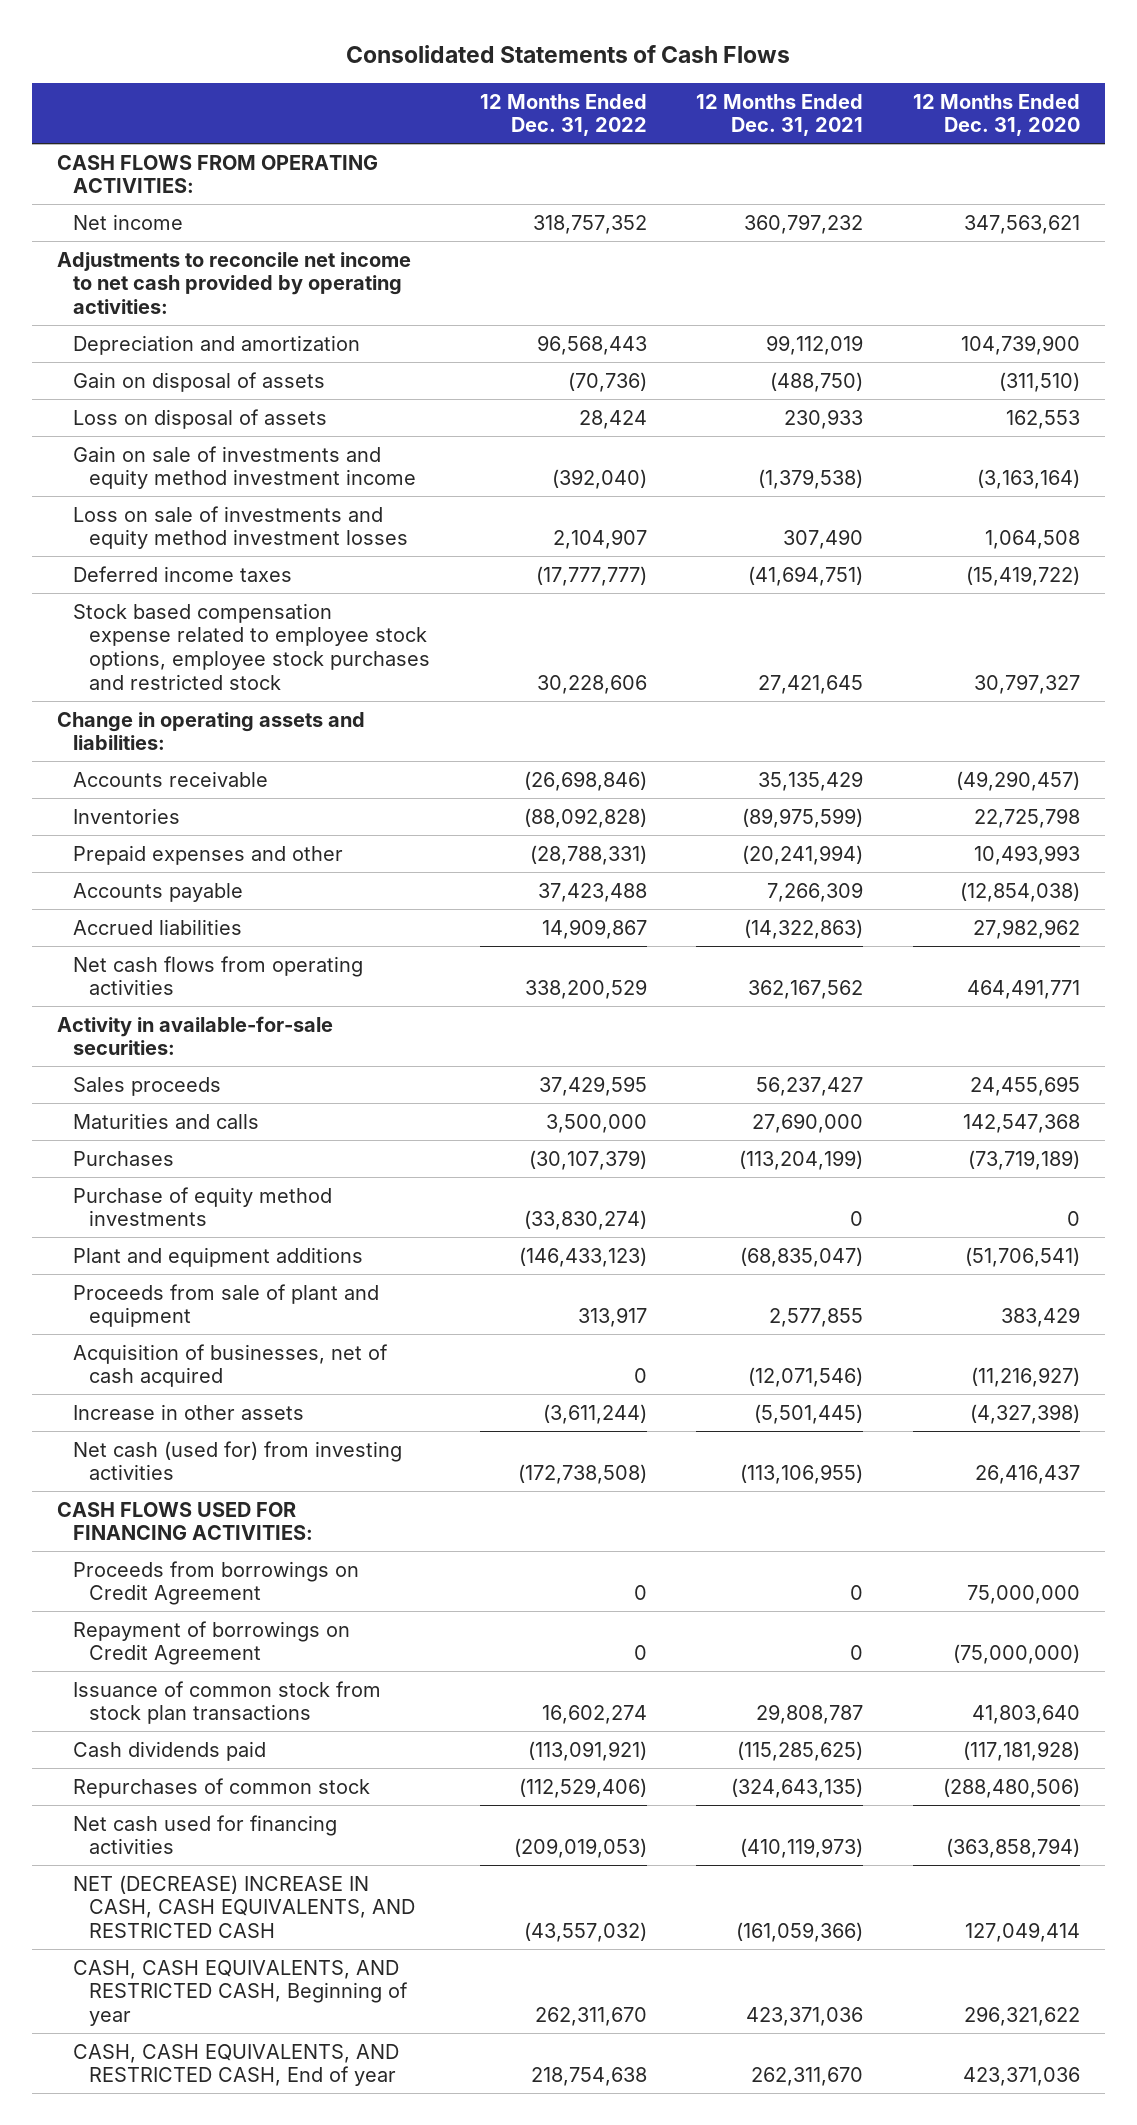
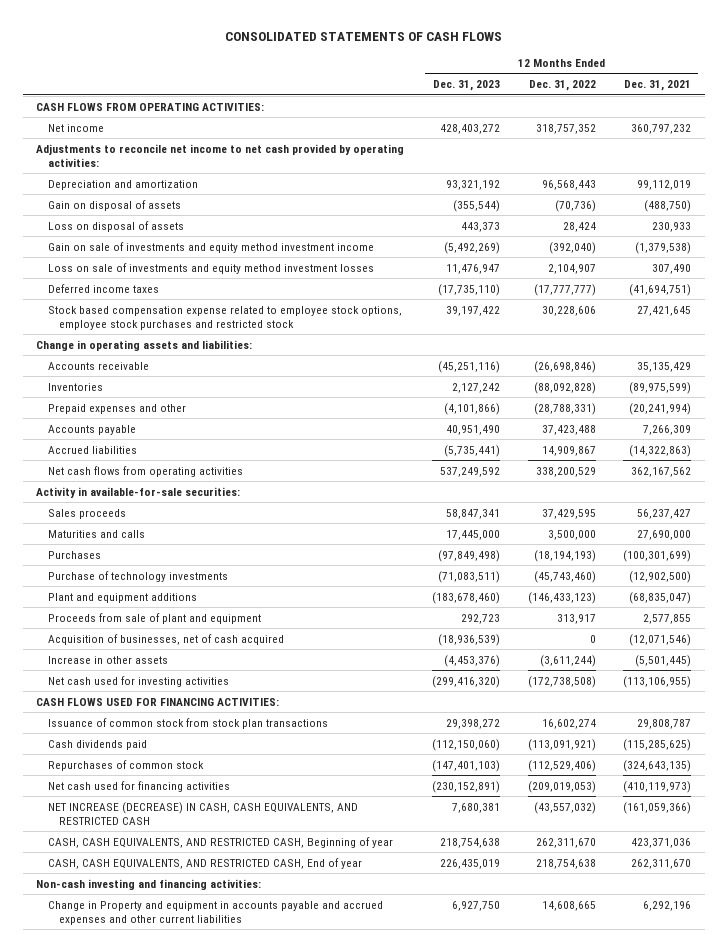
[346,45,791,64] Consolidated Statements of Cash Flows -> [224,31,502,41] CONSOLIDATED STATEMENTS OF CASH FLOWS
[913,93,1081,137] 12 Months Ended Dec. 31, 2020 -> none
none -> [433,80,501,92] Dec. 31, 2023
[528,1149,647,1170] (30,107,379) -> [533,549,596,562] (18,194,193)
[739,1149,864,1170] (113,204,199) -> [623,549,692,562] (100,301,699)
[72,1186,332,1227] Purchase of equity method investments -> [47,570,228,582] Purchase of technology investments
[523,1210,647,1231] (33,830,274) -> [533,570,596,583] (45,743,460)
[850,1211,864,1227] 0 -> [629,570,692,583] (12,902,500)
[72,1440,402,1481] Net cash (used for) from investing activities -> [47,675,229,687] Net cash used for investing activities
[72,1560,359,1606] Proceeds from borrowings on Credit Agreement -> none
[72,1620,350,1666] Repayment of borrowings on Credit Agreement -> none
[72,1874,416,1939] NET (DECREASE) INCREASE IN CASH, CASH EQUIVALENTS, AND RESTRICTED CASH -> [47,801,358,825] NET INCREASE (DECREASE) IN CASH, CASH EQUIVALENTS, AND RESTRICTED CASH
none -> [36,878,262,890] Non-cash investing and financing activities:
none -> [47,900,383,925] Change in Property and equipment in accounts payable and accrued expenses and other current liabilities

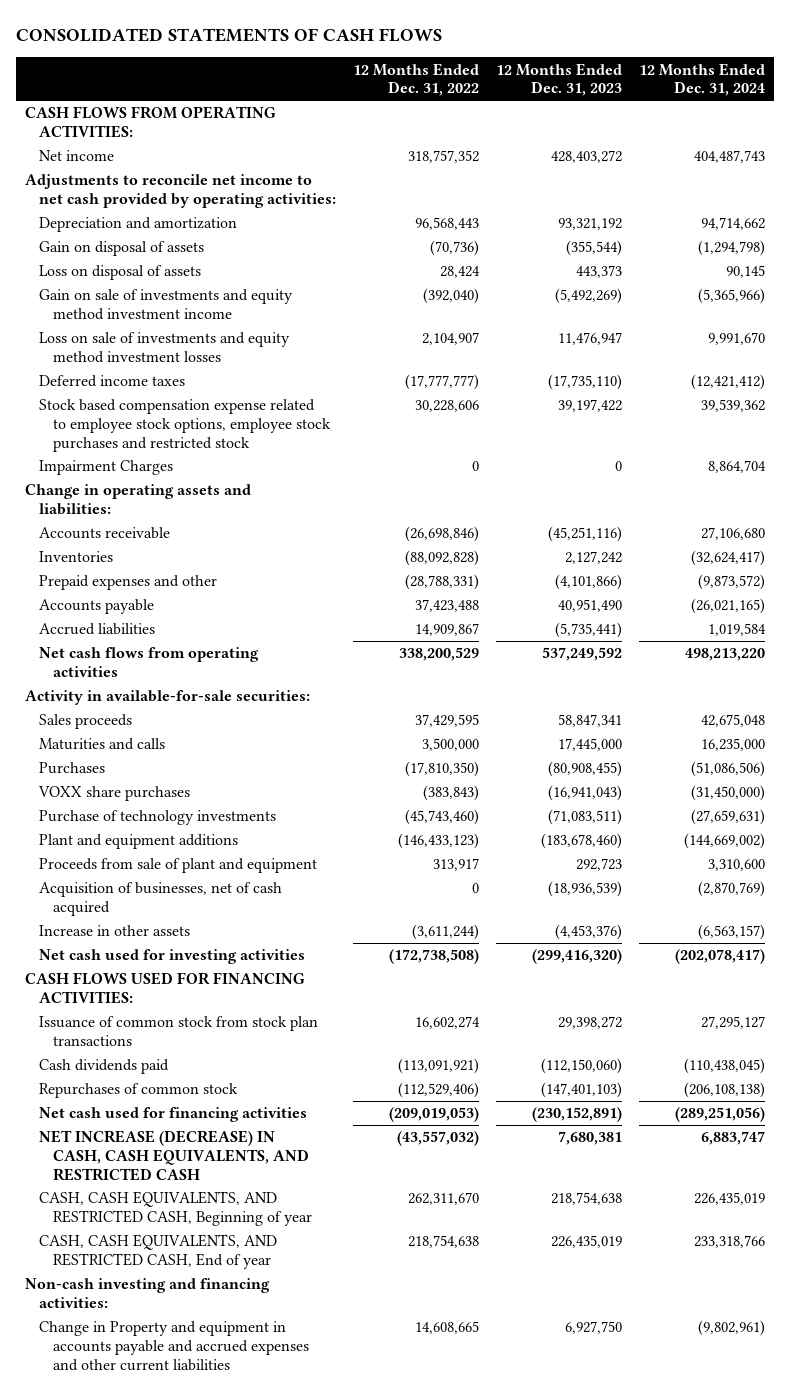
[624,80,692,92] Dec. 31, 2021 -> none
none -> [639,62,766,97] 12 Months Ended Dec. 31, 2024
none -> [38,460,173,476] Impairment Charges
[438,549,501,562] (97,849,498) -> [548,761,623,778] (80,908,455)
[533,549,596,562] (18,194,193) -> [404,761,479,778] (17,810,350)
none -> [37,786,190,802] VOXX share purchases

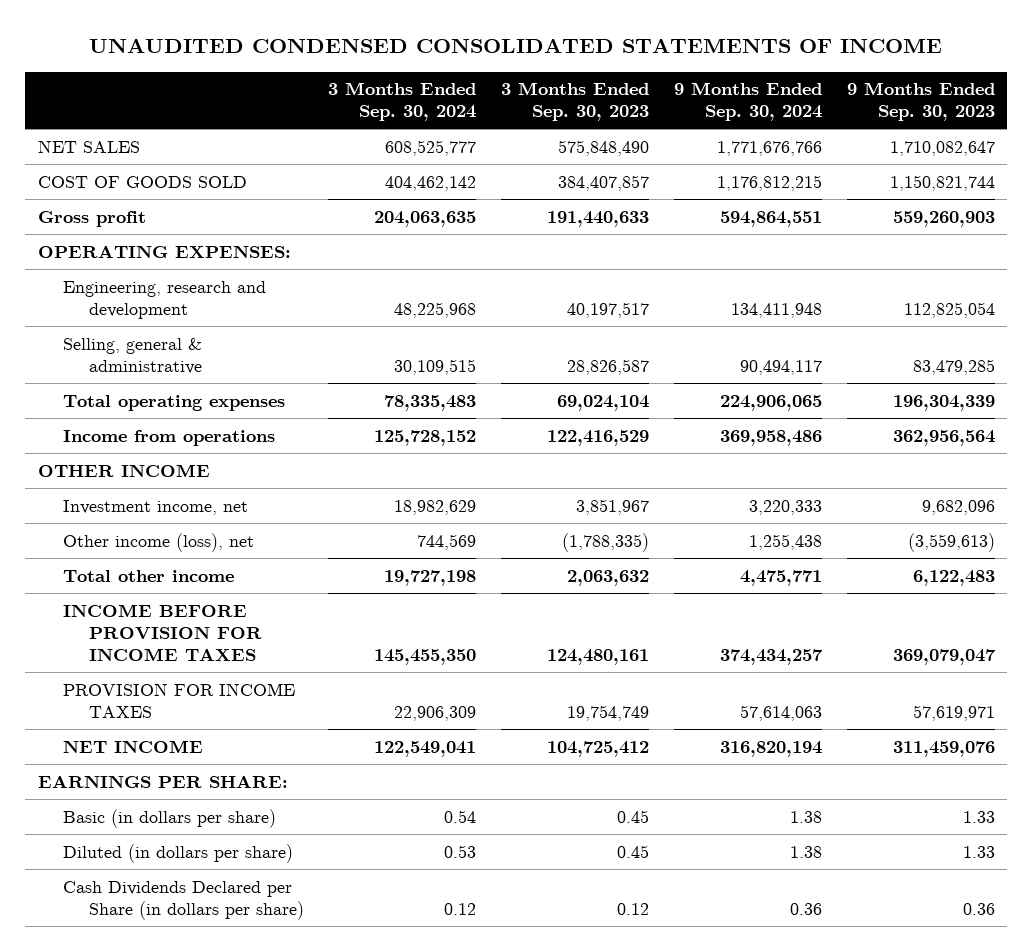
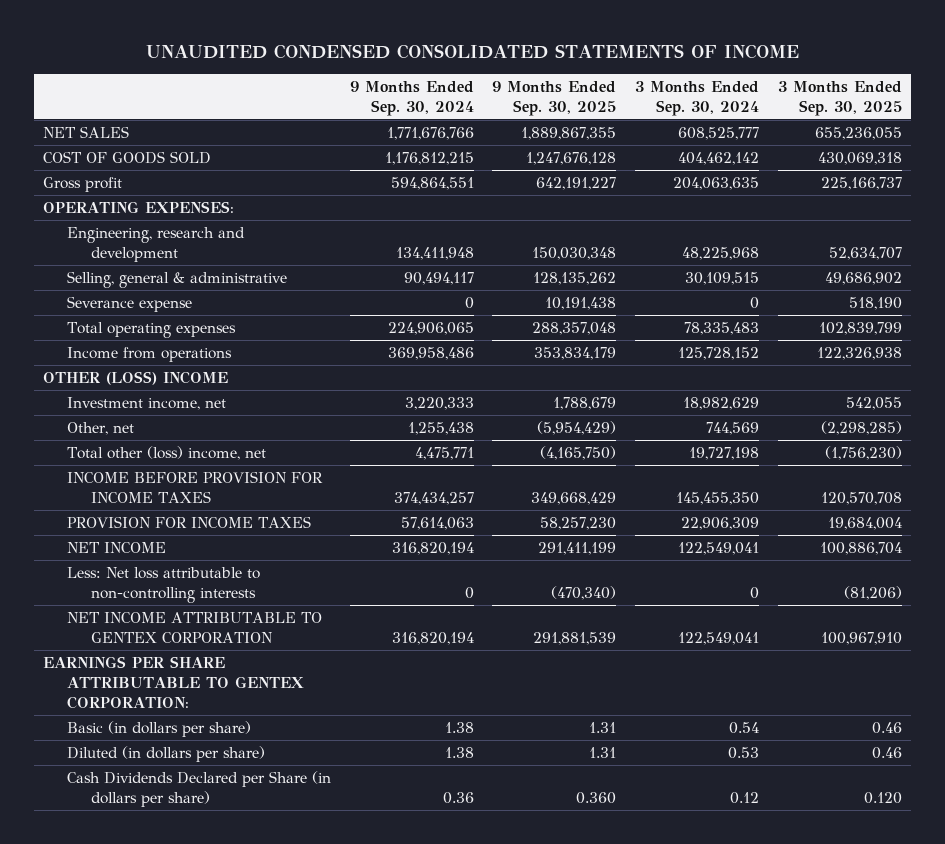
[501,82,650,122] 3 Months Ended Sep. 30, 2023 -> none
[846,82,995,122] 9 Months Ended Sep. 30, 2023 -> none
none -> [492,80,617,116] 9 Months Ended Sep. 30, 2025
none -> [777,80,902,116] 3 Months Ended Sep. 30, 2025
none -> [66,296,192,313] Severance expense
[37,463,210,477] OTHER INCOME -> [42,371,228,386] OTHER (LOSS) INCOME
[63,532,255,552] Other income (loss), net -> [66,422,134,436] Other, net
[63,569,235,582] Total other income -> [66,446,266,461] Total other (loss) income, net
none -> [66,567,260,603] Less: Net loss attributable to non-controlling interests
none -> [66,612,322,643] NET INCOME ATTRIBUTABLE TO GENTEX CORPORATION
[37,774,288,788] EARNINGS PER SHARE: -> [42,656,304,709] EARNINGS PER SHARE ATTRIBUTABLE TO GENTEX CORPORATION:

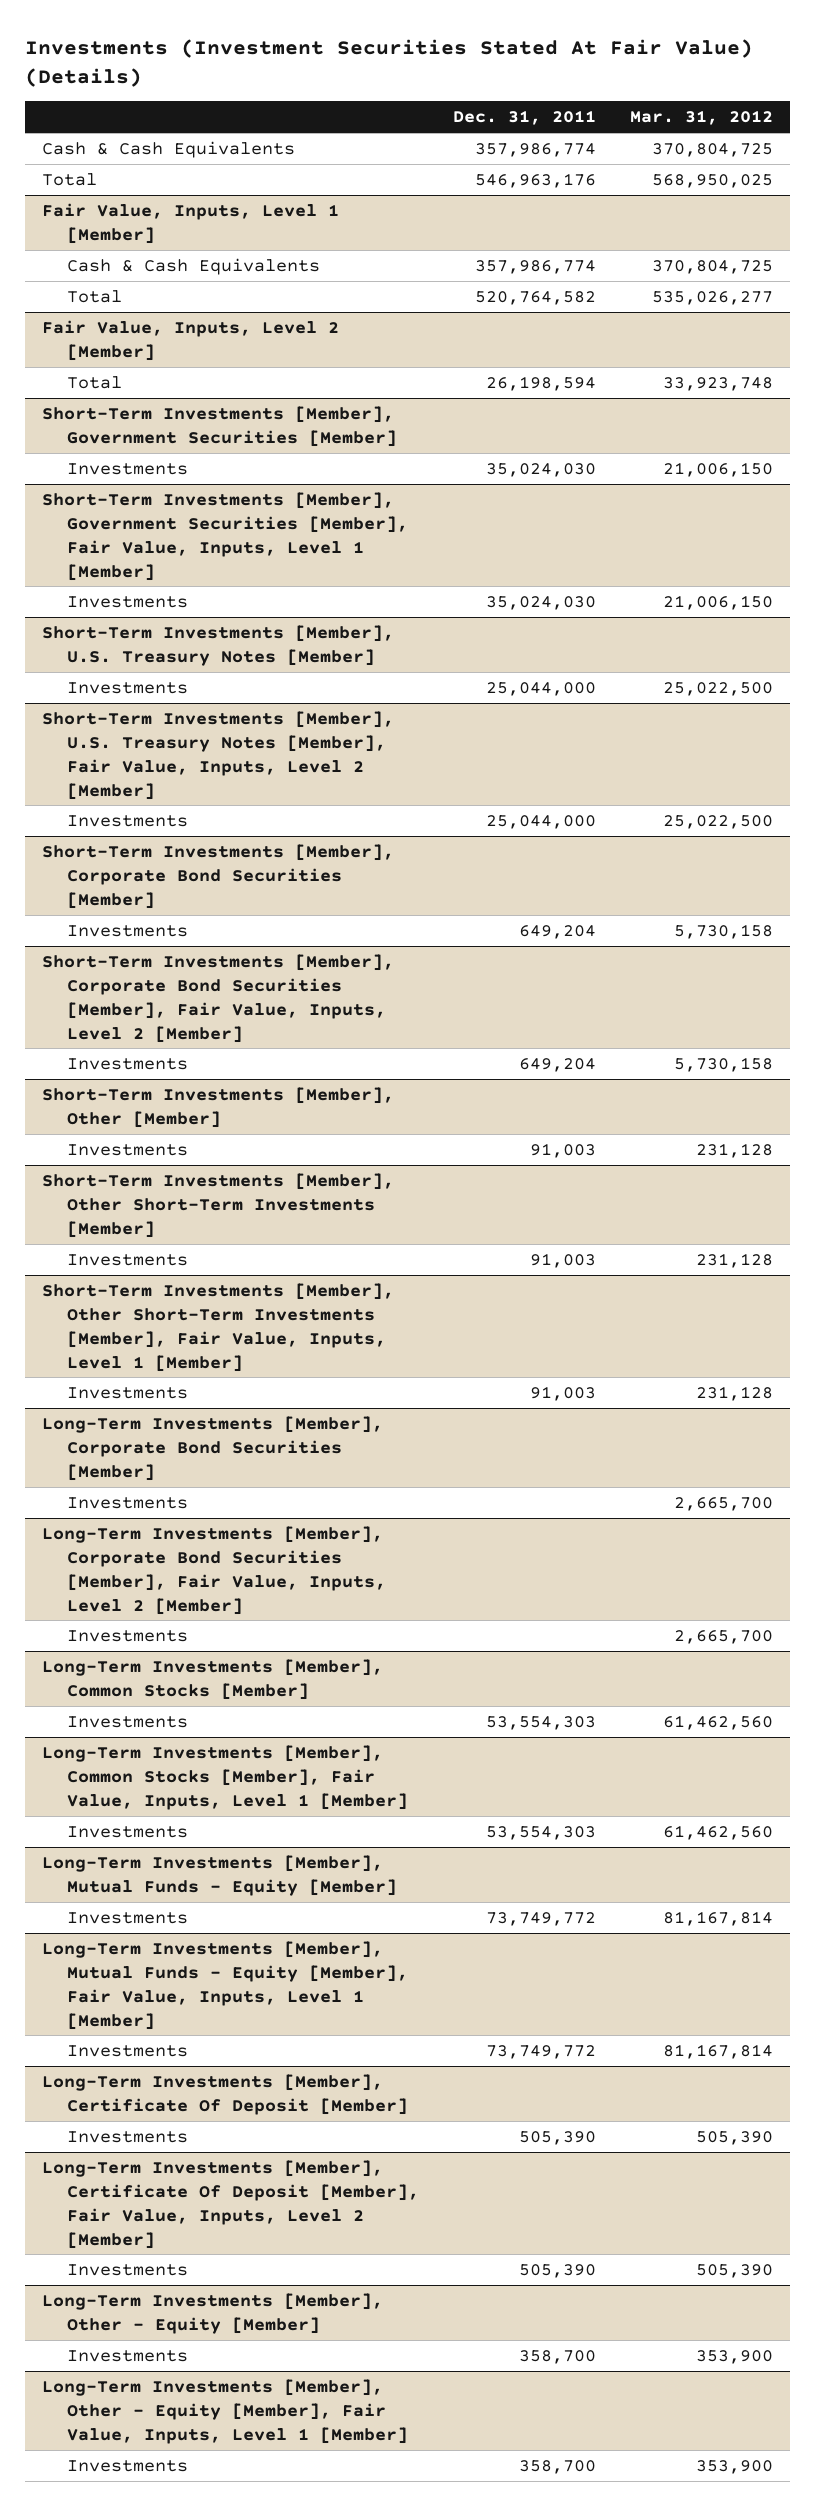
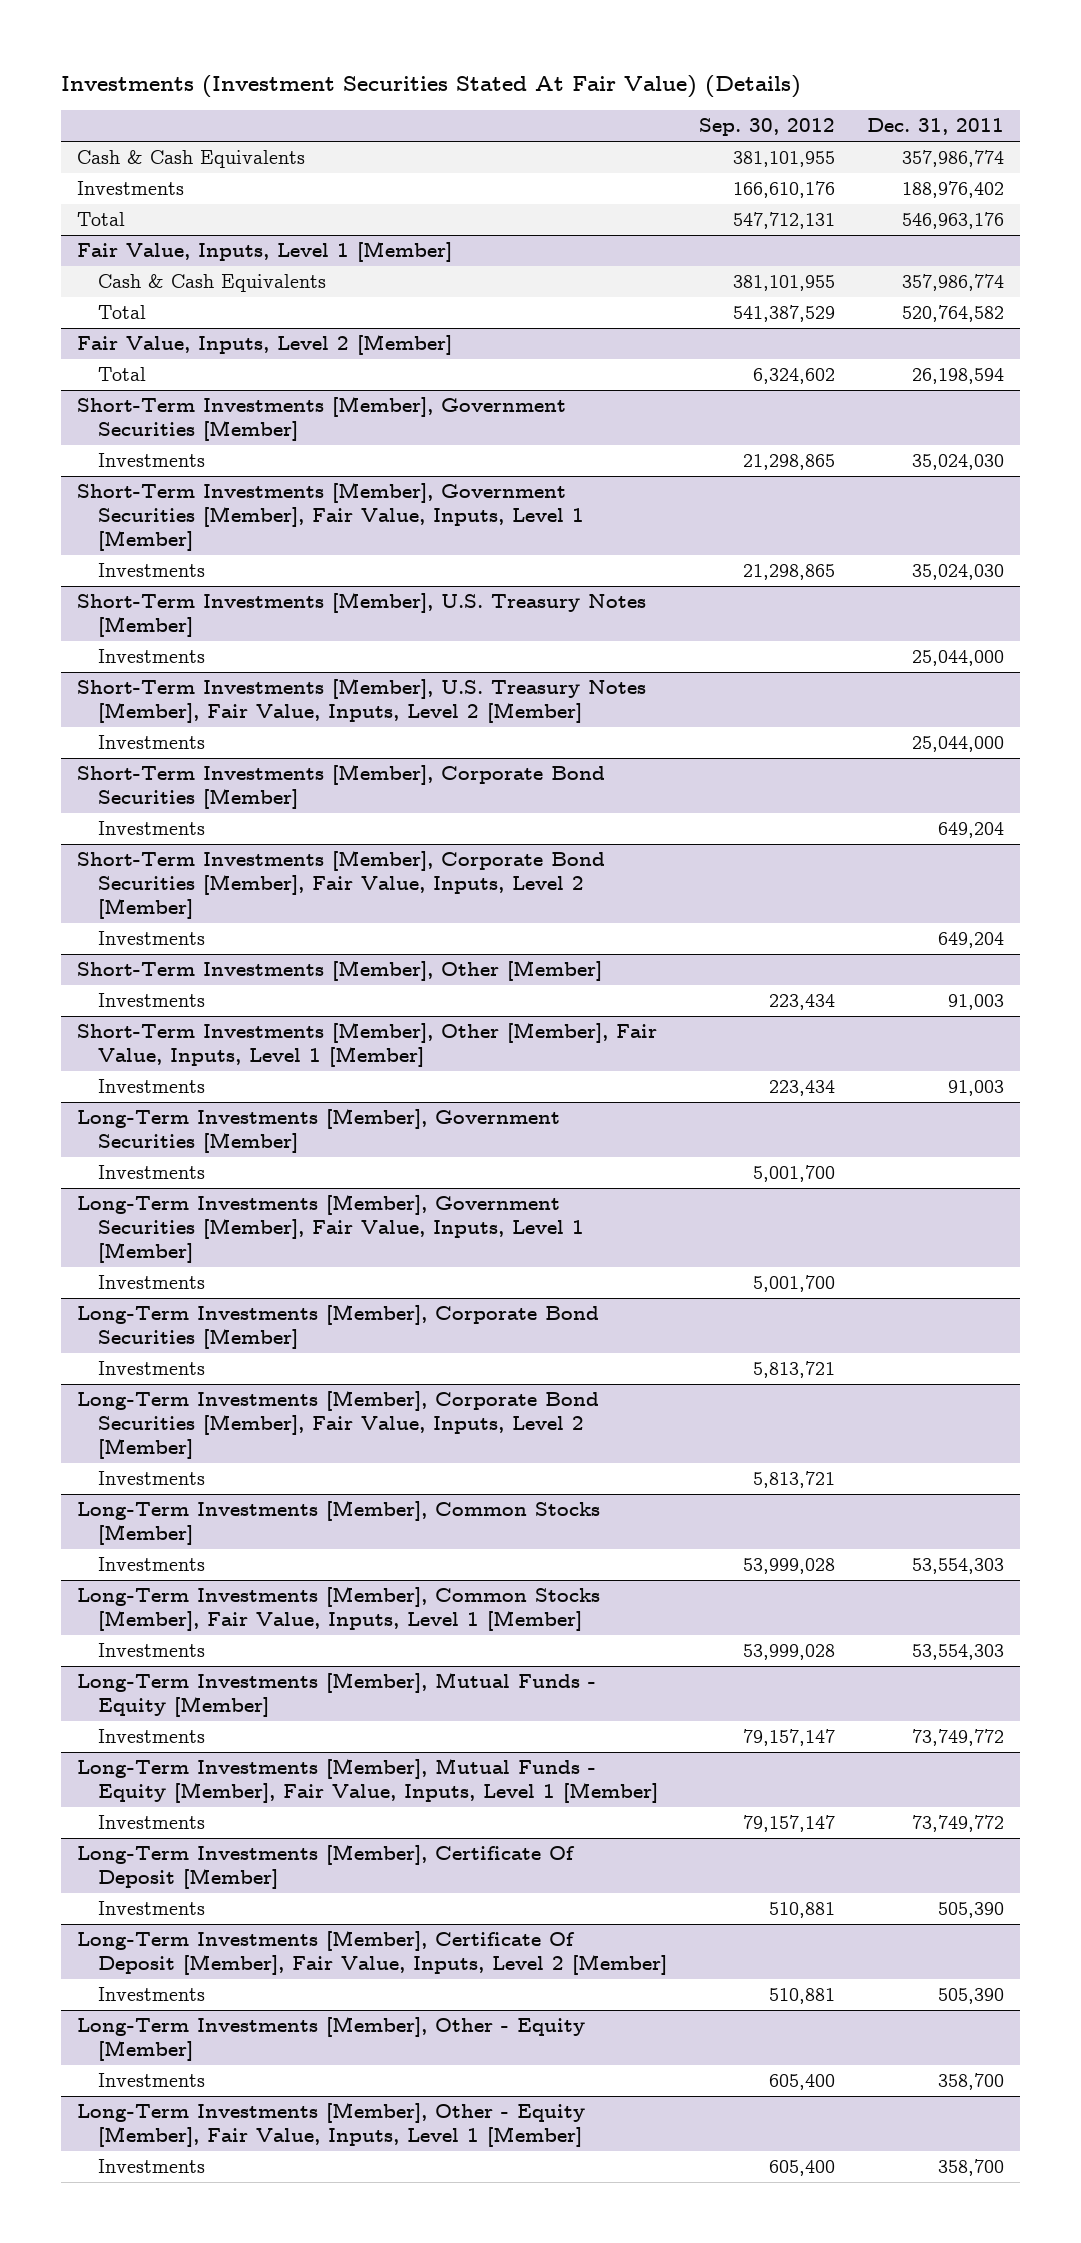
[629,110,773,126] Mar. 31, 2012 -> none
none -> [699,118,836,137] Sep. 30, 2012
none -> [76,181,184,196] Investments
[41,1172,394,1238] Short-Term Investments [Member], Other Short-Term Investments [Member] -> none
[66,1253,188,1266] Investments -> none
[41,1282,394,1372] Short-Term Investments [Member], Other Short-Term Investments [Member], Fair Value, Inputs, Level 1 [Member] -> [76,1022,657,1067] Short-Term Investments [Member], Other [Member], Fair Value, Inputs, Level 1 [Member]
none -> [76,1108,560,1153] Long-Term Investments [Member], Government Securities [Member]
none -> [98,1165,206,1180] Investments
none -> [76,1194,585,1263] Long-Term Investments [Member], Government Securities [Member], Fair Value, Inputs, Level 1 [Member]
none -> [98,1275,206,1290] Investments

